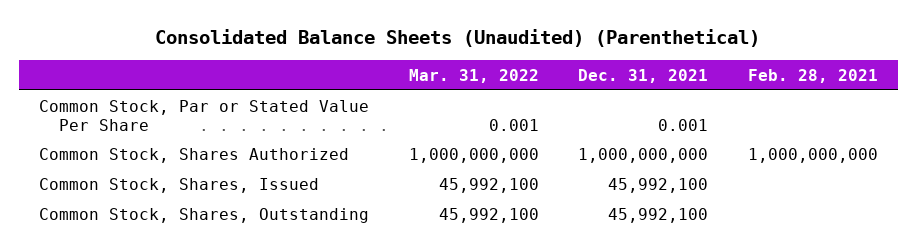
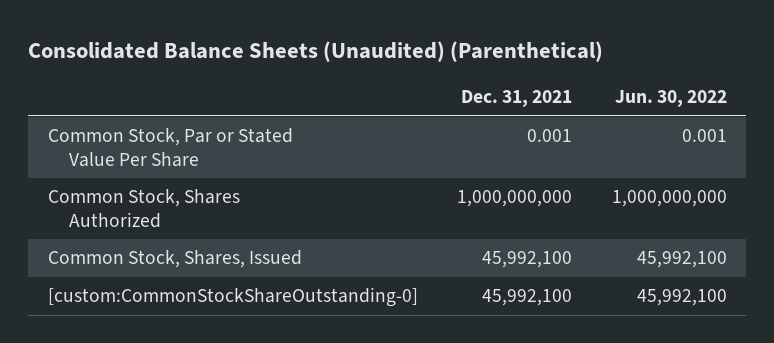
[408,68,539,83] Mar. 31, 2022 -> none
[748,68,879,83] Feb. 28, 2021 -> none
none -> [614,90,727,108] Jun. 30, 2022
[38,207,369,223] Common Stock, Shares, Outstanding -> [47,287,418,308] [custom:CommonStockShareOutstanding-0]

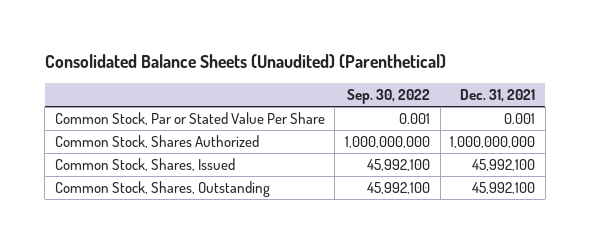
[614,90,727,108] Jun. 30, 2022 -> none
none -> [347,89,431,105] Sep. 30, 2022
[47,287,418,308] [custom:CommonStockShareOutstanding-0] -> [54,181,270,198] Common Stock, Shares, Outstanding

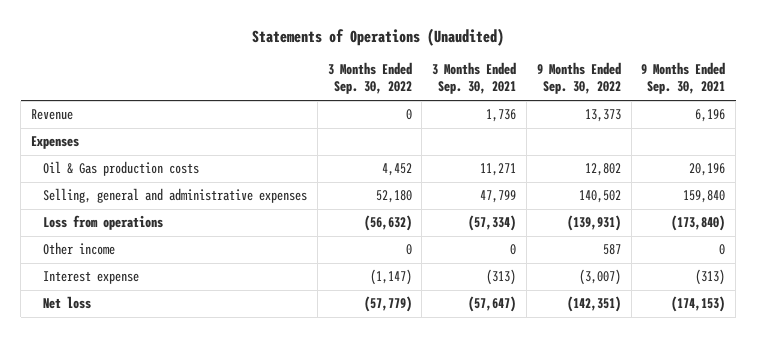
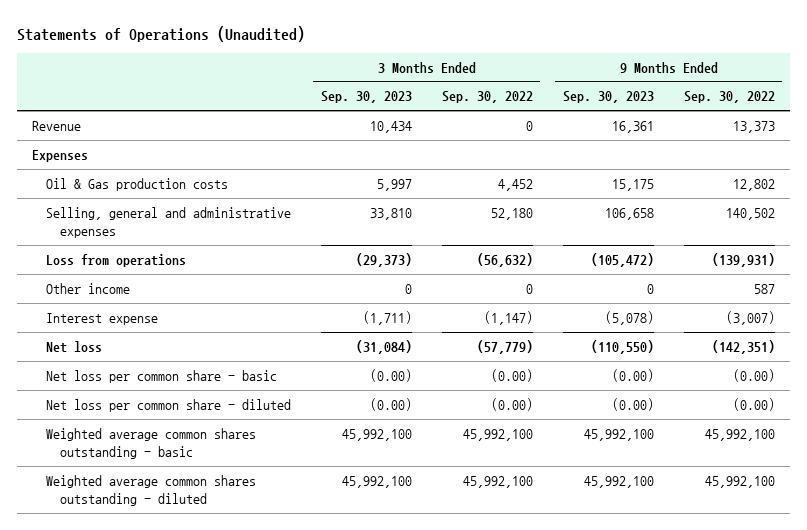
[432,62,517,95] 3 Months Ended Sep. 30, 2021 -> none
[641,62,726,95] 9 Months Ended Sep. 30, 2021 -> none
none -> [320,91,412,104] Sep. 30, 2023
none -> [562,91,654,104] Sep. 30, 2023
none -> [45,369,277,383] Net loss per common share - basic
none -> [45,398,291,412] Net loss per common share - diluted
none -> [45,427,256,459] Weighted average common shares outstanding - basic
none -> [45,474,256,506] Weighted average common shares outstanding - diluted

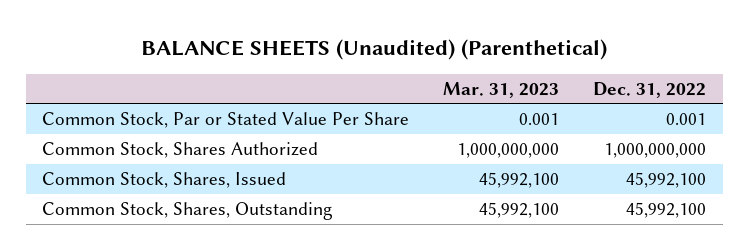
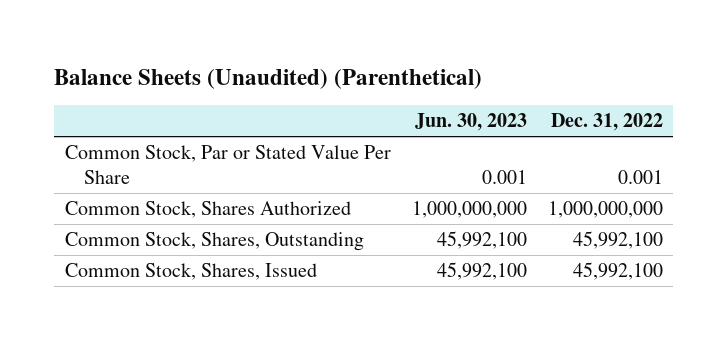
[141,38,608,60] BALANCE SHEETS (Unaudited) (Parenthetical) -> [54,69,483,90] Balance Sheets (Unaudited) (Parenthetical)
[443,81,560,98] Mar. 31, 2023 -> none
none -> [414,113,527,132] Jun. 30, 2023
[42,171,287,188] Common Stock, Shares, Issued -> [64,262,317,280] Common Stock, Shares, Issued

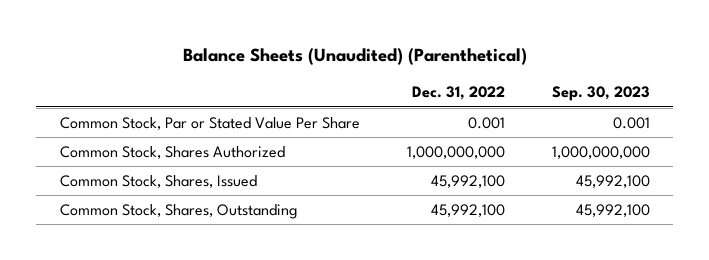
[414,113,527,132] Jun. 30, 2023 -> none
none -> [551,86,650,102] Sep. 30, 2023
[64,231,364,251] Common Stock, Shares, Outstanding -> [59,203,298,219] Common Stock, Shares, Outstanding

